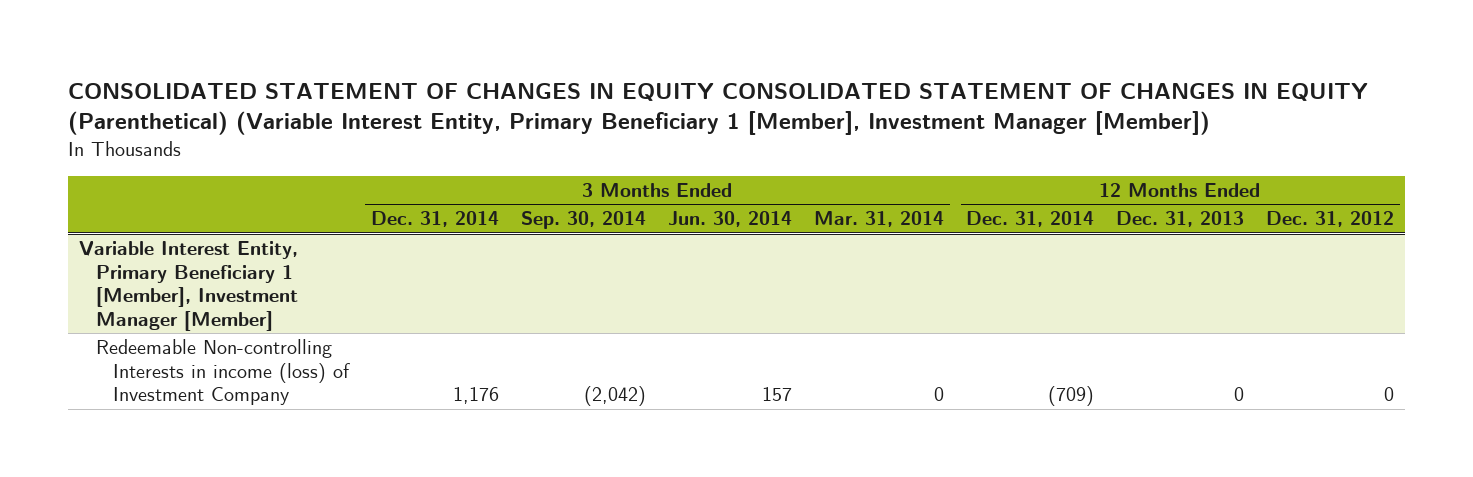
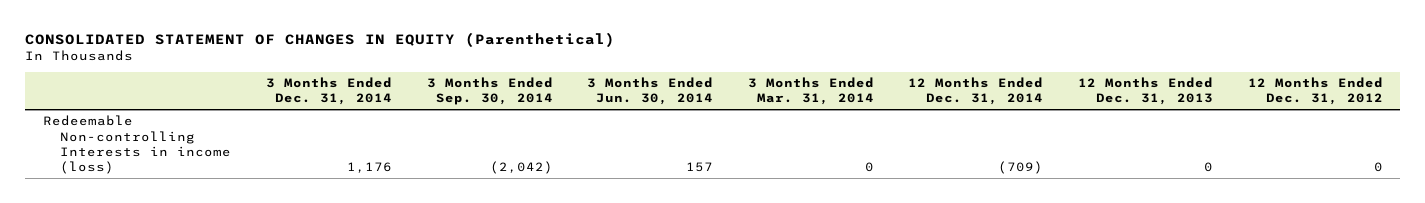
[67,82,1368,136] CONSOLIDATED STATEMENT OF CHANGES IN EQUITY CONSOLIDATED STATEMENT OF CHANGES IN EQUITY (Parenthetical) (Variable Interest Entity, Primary Beneficiary 1 [Member], Investment Manager [Member]) -> [25,31,616,47] CONSOLIDATED STATEMENT OF CHANGES IN EQUITY (Parenthetical)
[79,241,299,332] Variable Interest Entity, Primary Beneficiary 1 [Member], Investment Manager [Member] -> none
[95,339,350,406] Redeemable Non-controlling Interests in income (loss) of Investment Company -> [42,115,232,175] Redeemable Non-controlling Interests in income (loss)

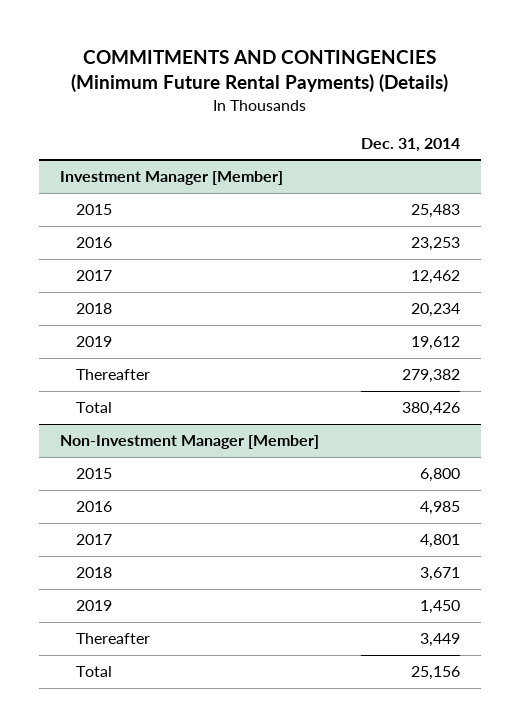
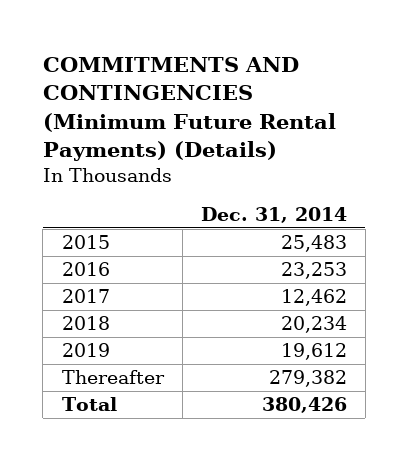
[60,171,284,186] Investment Manager [Member] -> none
[60,435,320,450] Non-Investment Manager [Member] -> none
[76,468,113,480] 2015 -> none
[76,501,113,513] 2016 -> none
[76,534,113,546] 2017 -> none
[76,567,113,579] 2018 -> none
[76,600,113,612] 2019 -> none
[76,633,151,645] Thereafter -> none
[76,666,113,678] Total -> none

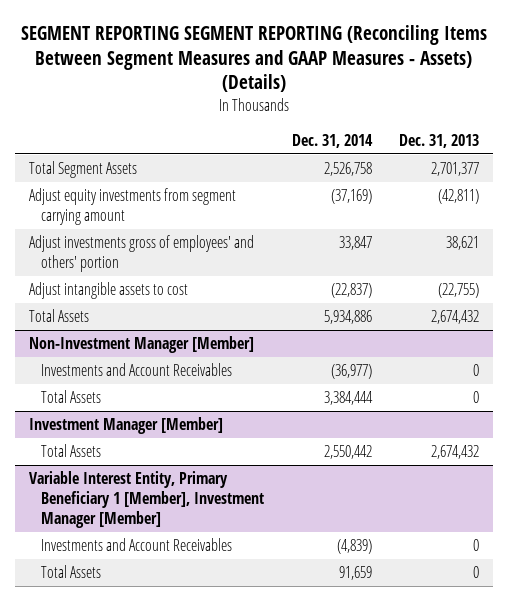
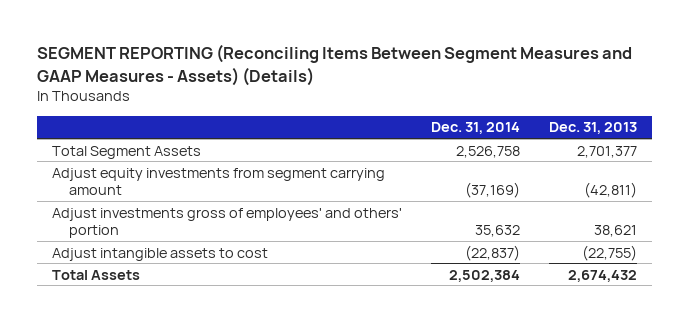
[20,24,487,93] SEGMENT REPORTING SEGMENT REPORTING (Reconciling Items Between Segment Measures and GAAP Measures - Assets) (Details) -> [36,44,632,86] SEGMENT REPORTING (Reconciling Items Between Segment Measures and GAAP Measures - Assets) (Details)
[338,236,372,251] 33,847 -> [474,225,520,238] 35,632
[28,336,254,354] Non-Investment Manager [Member] -> none
[41,363,233,377] Investments and Account Receivables -> none
[41,390,102,404] Total Assets -> none
[28,417,223,435] Investment Manager [Member] -> none
[41,444,102,458] Total Assets -> none
[28,471,265,529] Variable Interest Entity, Primary Beneficiary 1 [Member], Investment Manager [Member] -> none
[41,538,233,552] Investments and Account Receivables -> none
[41,565,102,579] Total Assets -> none
[323,310,372,325] 5,934,886 -> [448,269,520,282] 2,502,384

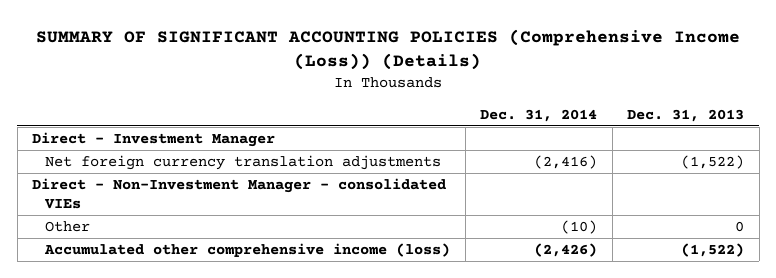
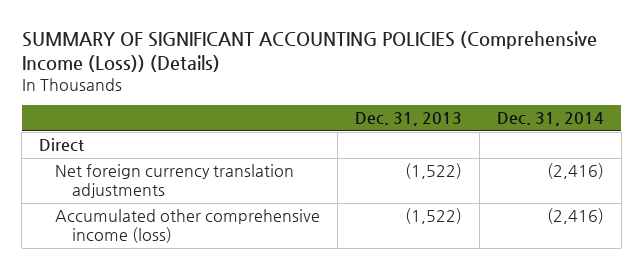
[32,132,276,148] Direct - Investment Manager -> [38,138,84,153] Direct
[32,178,447,209] Direct - Non-Investment Manager - consolidated VIEs -> none
[45,221,91,233] Other -> none
[534,243,598,258] (2,426) -> [546,208,604,225] (2,416)

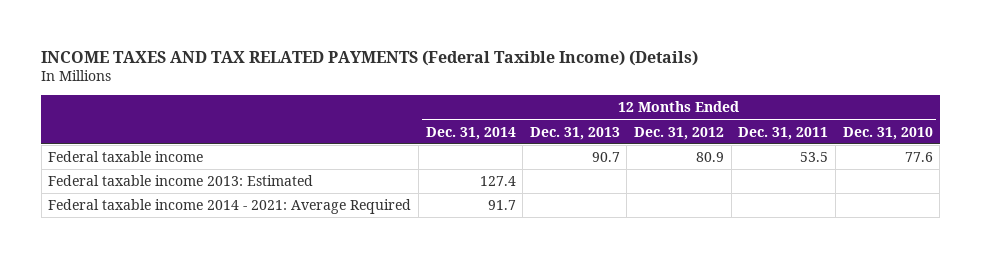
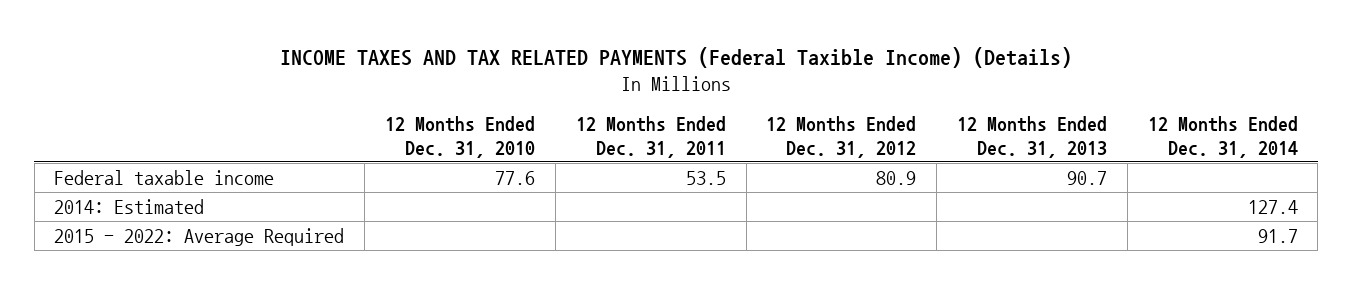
[48,175,314,187] Federal taxable income 2013: Estimated -> [54,198,205,214] 2014: Estimated
[48,199,412,215] Federal taxable income 2014 - 2021: Average Required -> [54,227,345,246] 2015 - 2022: Average Required

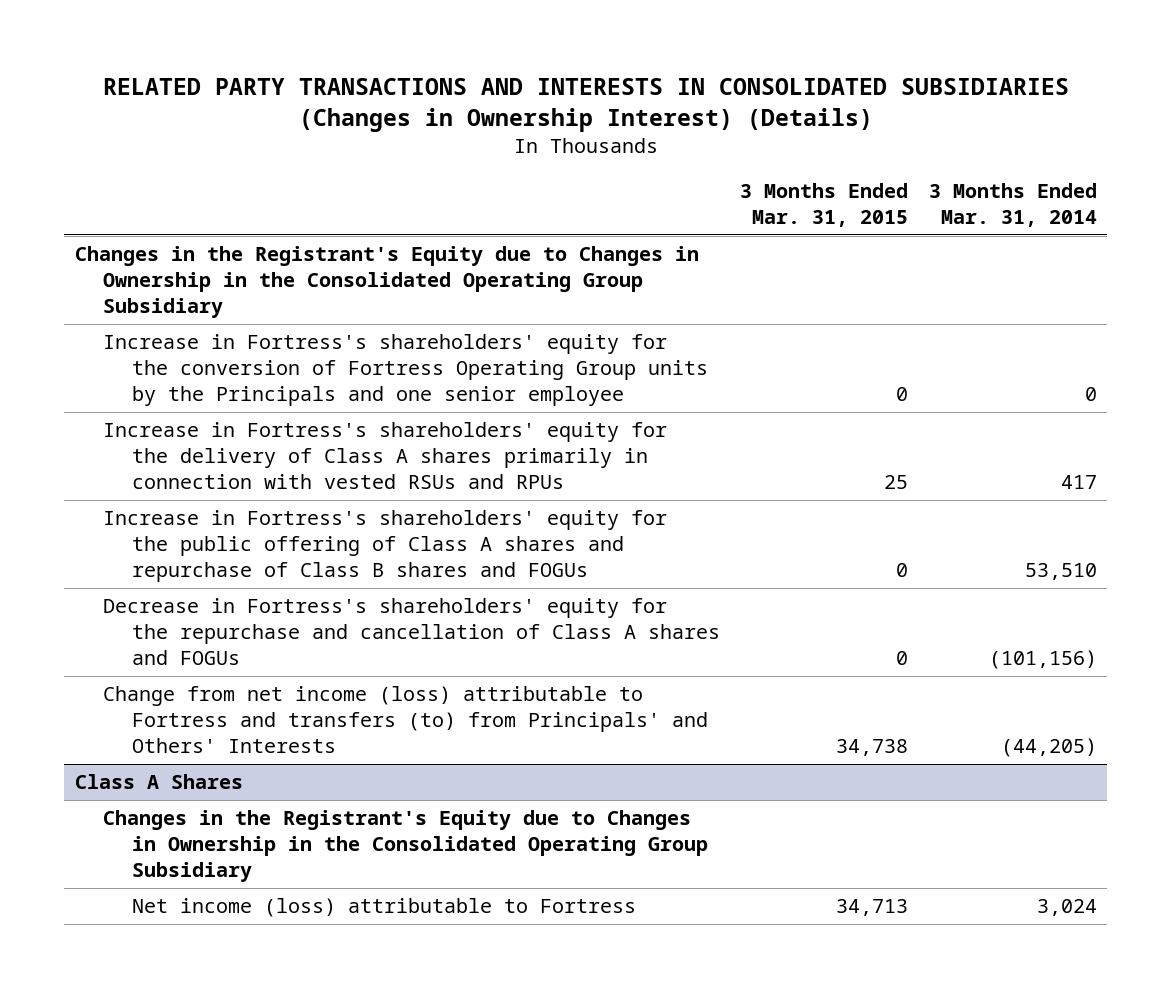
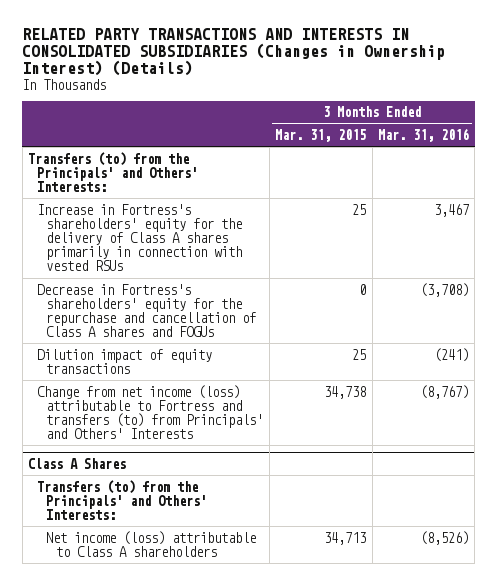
[928,183,1097,228] 3 Months Ended Mar. 31, 2014 -> none
none -> [377,127,469,142] Mar. 31, 2016
[74,246,699,318] Changes in the Registrant's Equity due to Changes in Ownership in the Consolidated Operating Group Subsidiary -> none
[103,334,708,406] Increase in Fortress's shareholders' equity for the conversion of Fortress Operating Group units by the Principals and one senior employee -> none
[103,510,668,582] Increase in Fortress's shareholders' equity for the public offering of Class A shares and repurchase of Class B shares and FOGUs -> none
none -> [28,151,199,192] Transfers (to) from the Principals' and Others' Interests:
[103,422,668,489] Increase in Fortress's shareholders' equity for the delivery of Class A shares primarily in connection with vested RSUs and RPUs -> [37,203,243,272] Increase in Fortress's shareholders' equity for the delivery of Class A shares primarily in connection with vested RSUs
none -> [37,348,213,374] Dilution impact of equity transactions
[103,810,708,882] Changes in the Registrant's Equity due to Changes in Ownership in the Consolidated Operating Group Subsidiary -> none
none -> [37,479,208,520] Transfers (to) from the Principals' and Others' Interests:
[131,898,636,918] Net income (loss) attributable to Fortress -> [46,530,257,557] Net income (loss) attributable to Class A shareholders

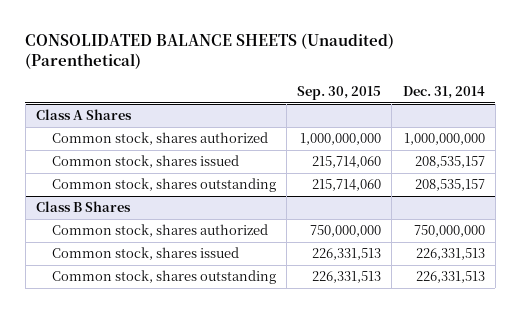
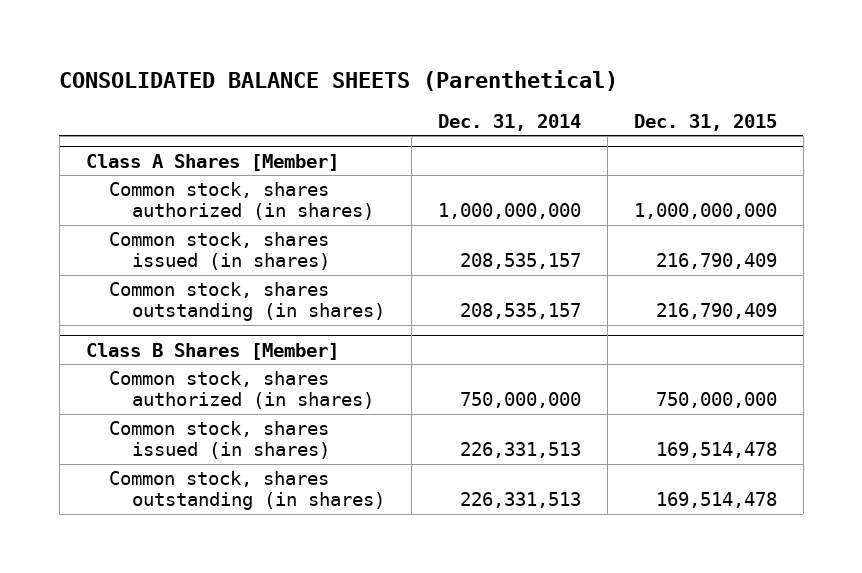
[25,32,395,70] CONSOLIDATED BALANCE SHEETS (Unaudited) (Parenthetical) -> [59,70,619,92] CONSOLIDATED BALANCE SHEETS (Parenthetical)
[297,85,382,100] Sep. 30, 2015 -> none
none -> [633,113,777,131] Dec. 31, 2015
[35,109,132,121] Class A Shares -> [85,153,339,171] Class A Shares [Member]
[51,132,268,146] Common stock, shares authorized -> [108,181,374,221] Common stock, shares authorized (in shares)
[51,155,239,169] Common stock, shares issued -> [108,231,330,271] Common stock, shares issued (in shares)
[51,178,276,193] Common stock, shares outstanding -> [108,281,385,322] Common stock, shares outstanding (in shares)
[35,201,131,213] Class B Shares -> [85,342,339,360] Class B Shares [Member]
[51,224,268,238] Common stock, shares authorized -> [108,370,374,410] Common stock, shares authorized (in shares)
[51,247,239,261] Common stock, shares issued -> [108,420,330,460] Common stock, shares issued (in shares)
[51,270,276,285] Common stock, shares outstanding -> [108,470,385,511] Common stock, shares outstanding (in shares)

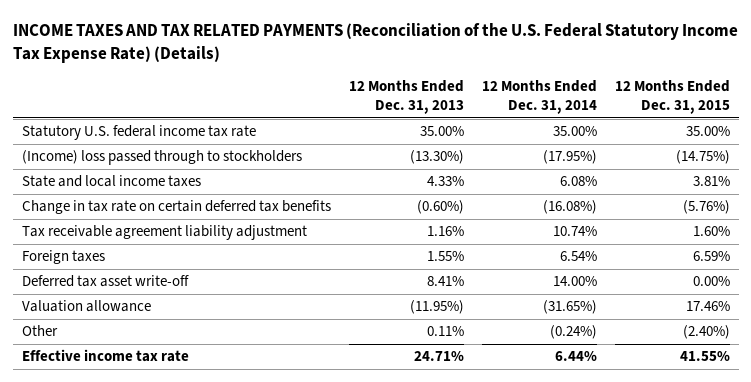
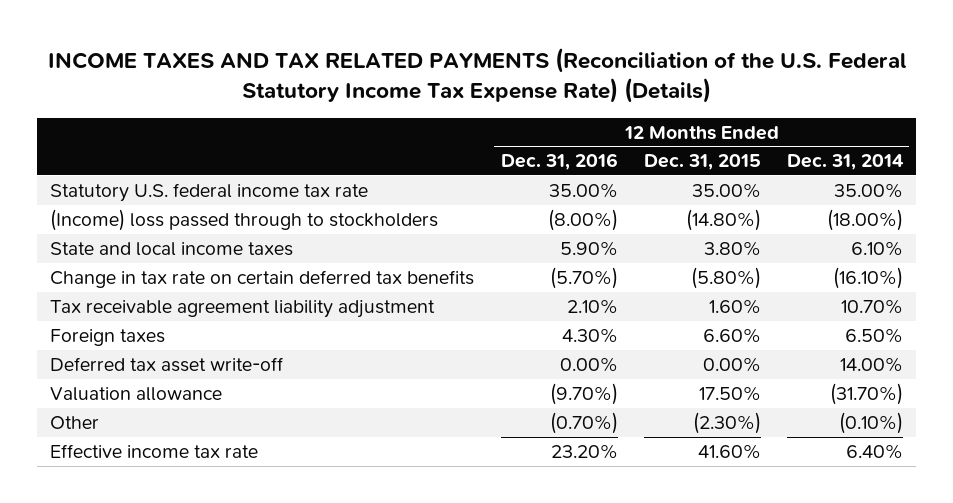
[348,79,464,115] 12 Months Ended Dec. 31, 2013 -> none
none -> [500,153,618,171] Dec. 31, 2016
[542,150,597,165] (17.95%) -> [826,208,903,231] (18.00%)
[675,150,730,165] (14.75%) -> [685,208,761,231] (14.80%)
[559,176,597,187] 6.08% -> [850,240,903,256] 6.10%
[692,176,730,187] 3.81% -> [703,240,761,256] 3.80%
[542,200,597,215] (16.08%) -> [832,266,903,289] (16.10%)
[682,200,730,215] (5.76%) -> [690,266,761,289] (5.80%)
[552,226,597,237] 10.74% -> [840,298,903,314] 10.70%
[559,251,597,262] 6.54% -> [844,327,903,343] 6.50%
[692,251,730,262] 6.59% -> [702,327,761,343] 6.60%
[542,300,597,315] (31.65%) -> [829,382,903,405] (31.70%)
[685,301,730,312] 17.46% -> [698,385,761,401] 17.50%
[549,325,597,340] (0.24%) -> [838,411,903,434] (0.10%)
[682,325,730,340] (2.40%) -> [692,411,761,434] (2.30%)
[554,351,597,362] 6.44% -> [845,443,903,459] 6.40%
[679,351,730,362] 41.55% -> [697,443,761,459] 41.60%

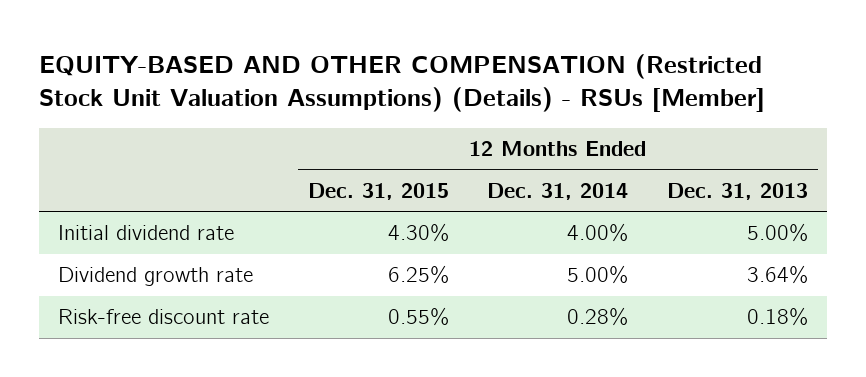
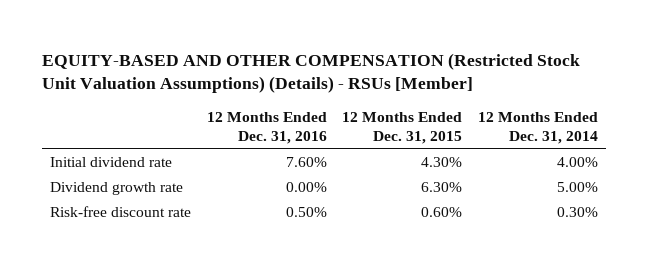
[667,182,809,200] Dec. 31, 2013 -> none
none -> [206,112,327,145] 12 Months Ended Dec. 31, 2016
[387,265,449,285] 6.25% -> [421,182,463,193] 6.30%
[387,307,449,327] 0.55% -> [421,207,463,218] 0.60%
[567,307,629,327] 0.28% -> [557,207,599,218] 0.30%

